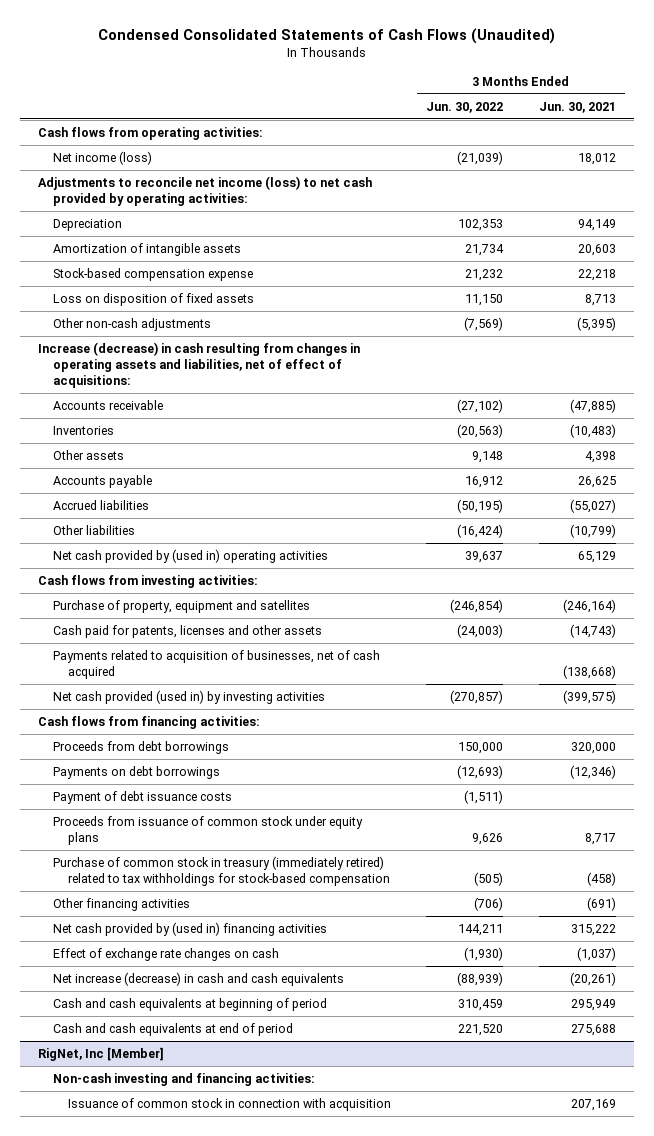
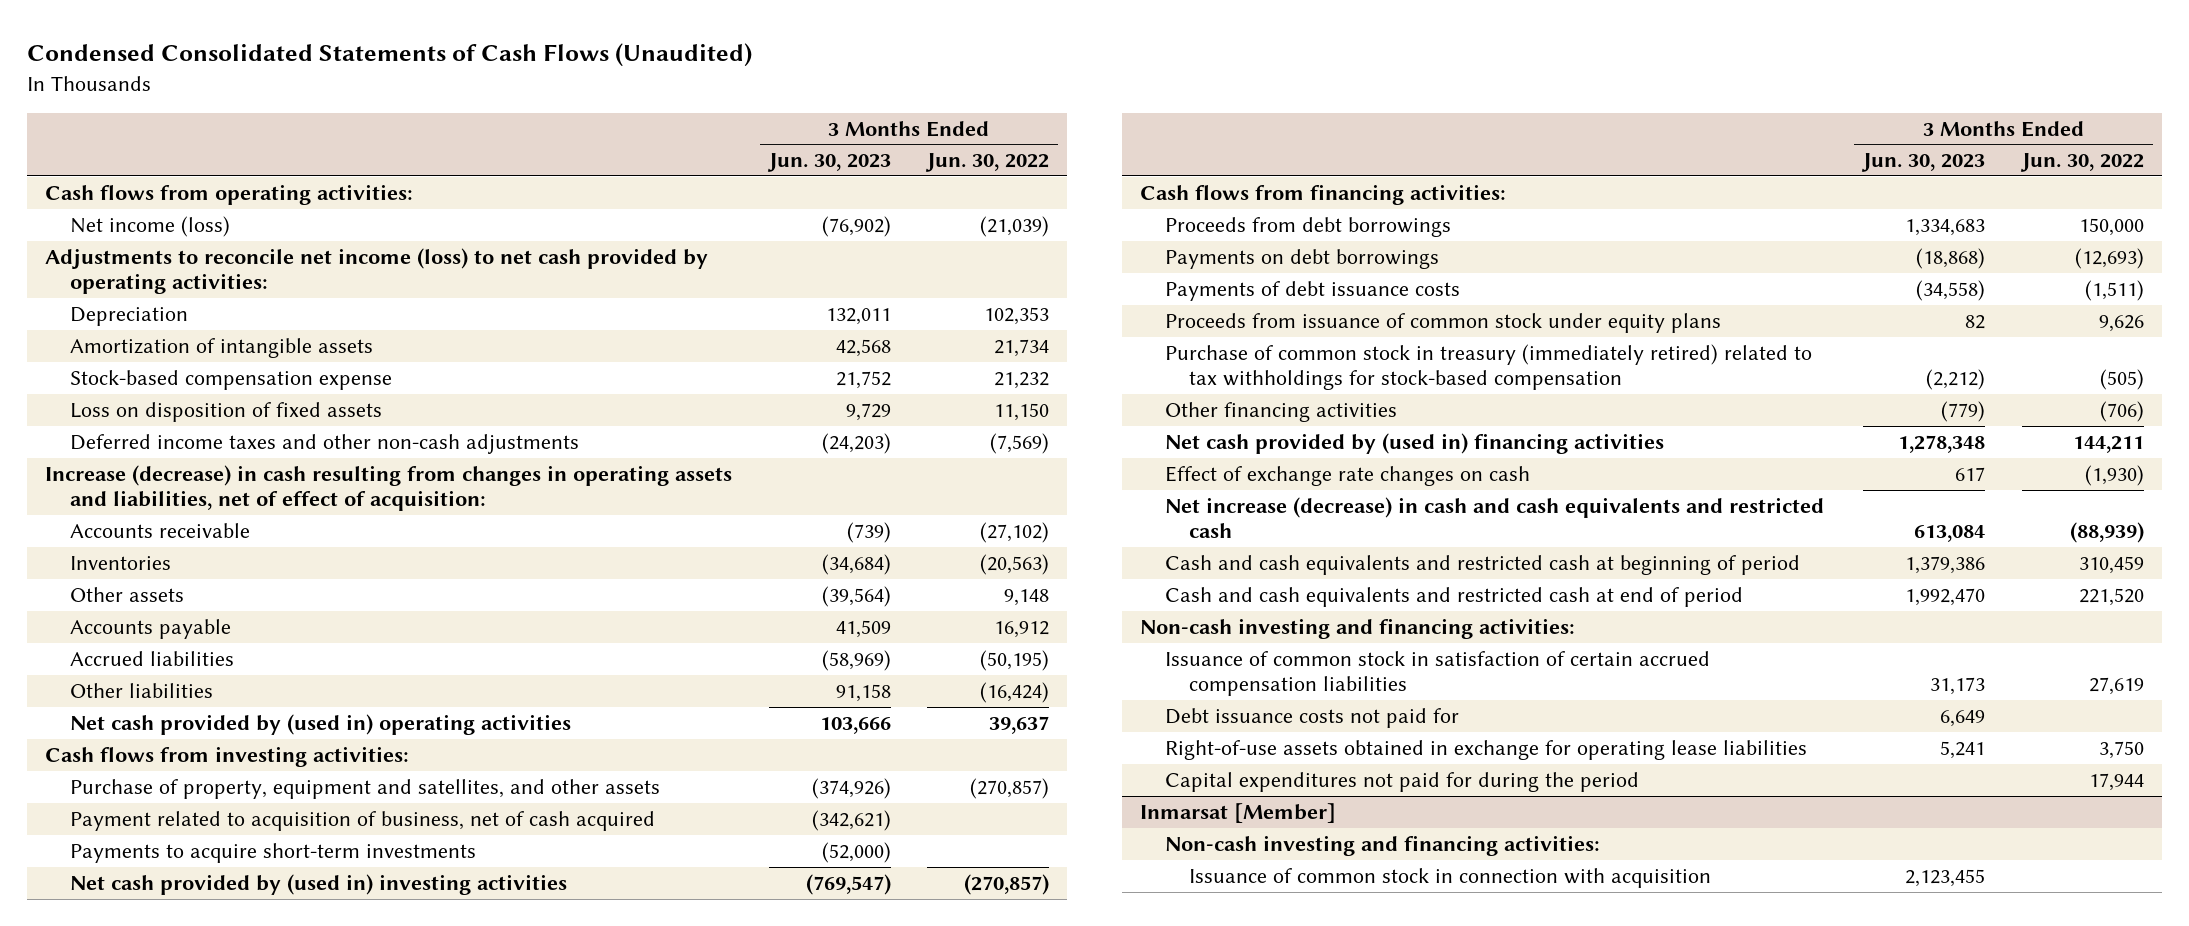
[538,101,616,113] Jun. 30, 2021 -> none
none -> [766,153,891,173] Jun. 30, 2023
[52,317,211,331] Other non-cash adjustments -> [69,433,579,454] Deferred income taxes and other non-cash adjustments
[37,341,360,388] Increase (decrease) in cash resulting from changes in operating assets and liabilities, net of effect of acquisitions: -> [45,464,733,512] Increase (decrease) in cash resulting from changes in operating assets and liabilities, net of effect of acquisition:
[52,624,322,638] Cash paid for patents, licenses and other assets -> none
[52,599,310,613] Purchase of property, equipment and satellites -> [69,778,660,799] Purchase of property, equipment and satellites, and other assets
[450,598,504,613] (246,854) -> [969,777,1049,799] (270,857)
[52,649,380,679] Payments related to acquisition of businesses, net of cash acquired -> [69,810,655,831] Payment related to acquisition of business, net of cash acquired
none -> [69,842,476,863] Payments to acquire short-term investments
[52,689,325,704] Net cash provided (used in) by investing activities -> [69,873,567,895] Net cash provided by (used in) investing activities
[52,790,232,804] Payment of debt issuance costs -> [1164,280,1460,301] Payments of debt issuance costs
[37,1046,164,1061] RigNet, Inc [Member] -> none
[52,971,344,986] Net increase (decrease) in cash and cash equivalents -> [1164,496,1824,539] Net increase (decrease) in cash and cash equivalents and restricted cash
[52,997,327,1011] Cash and cash equivalents at beginning of period -> [1164,554,1800,575] Cash and cash equivalents and restricted cash at beginning of period
[52,1022,293,1036] Cash and cash equivalents at end of period -> [1164,586,1743,607] Cash and cash equivalents and restricted cash at end of period
none -> [1164,650,1710,697] Issuance of common stock in satisfaction of certain accrued compensation liabilities
none -> [1164,707,1459,728] Debt issuance costs not paid for
none -> [1164,739,1807,760] Right-of-use assets obtained in exchange for operating lease liabilities
none -> [1164,771,1639,792] Capital expenditures not paid for during the period
none -> [1140,802,1337,823] Inmarsat [Member]
none -> [1164,834,1600,856] Non-cash investing and financing activities:

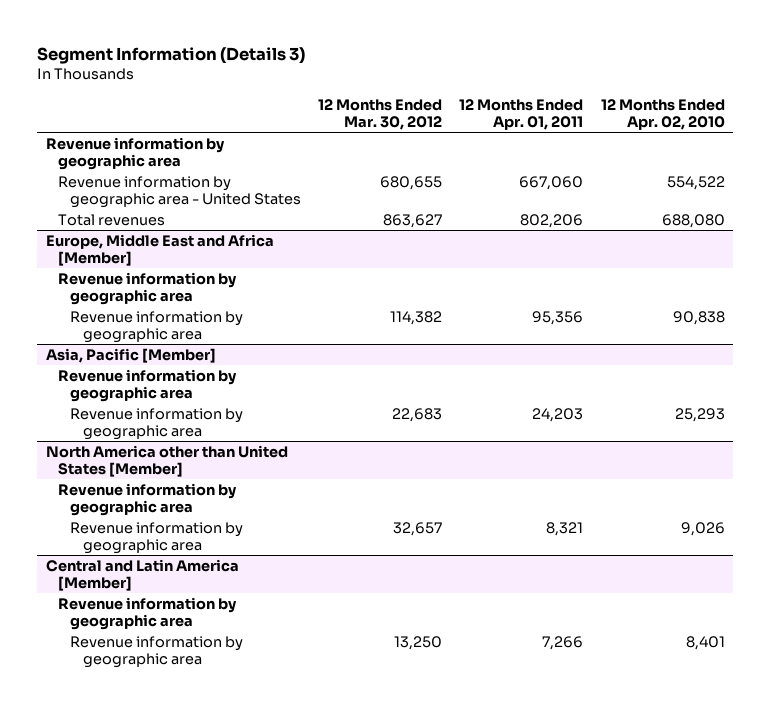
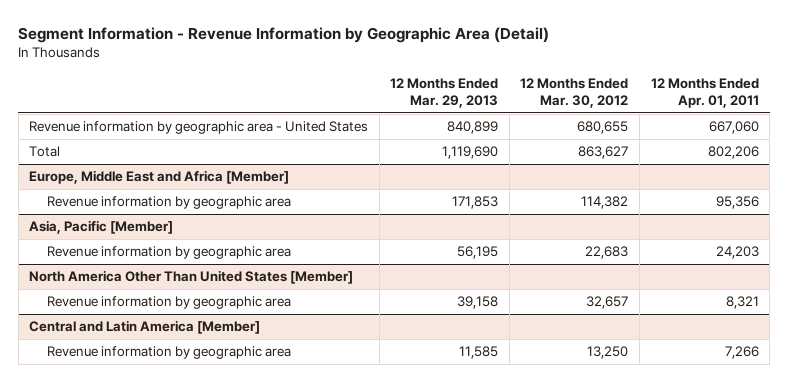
[37,46,306,64] Segment Information (Details 3) -> [18,27,550,44] Segment Information - Revenue Information by Geographic Area (Detail)
[600,98,725,130] 12 Months Ended Apr. 02, 2010 -> none
none -> [390,78,499,109] 12 Months Ended Mar. 29, 2013
[45,136,225,171] Revenue information by geographic area -> none
[58,213,166,226] Total revenues -> [29,146,61,158] Total
[58,271,238,306] Revenue information by geographic area -> none
[58,368,238,403] Revenue information by geographic area -> none
[58,482,238,517] Revenue information by geographic area -> none
[45,444,288,478] North America other than United States [Member] -> [29,270,354,285] North America Other Than United States [Member]
[58,596,238,631] Revenue information by geographic area -> none

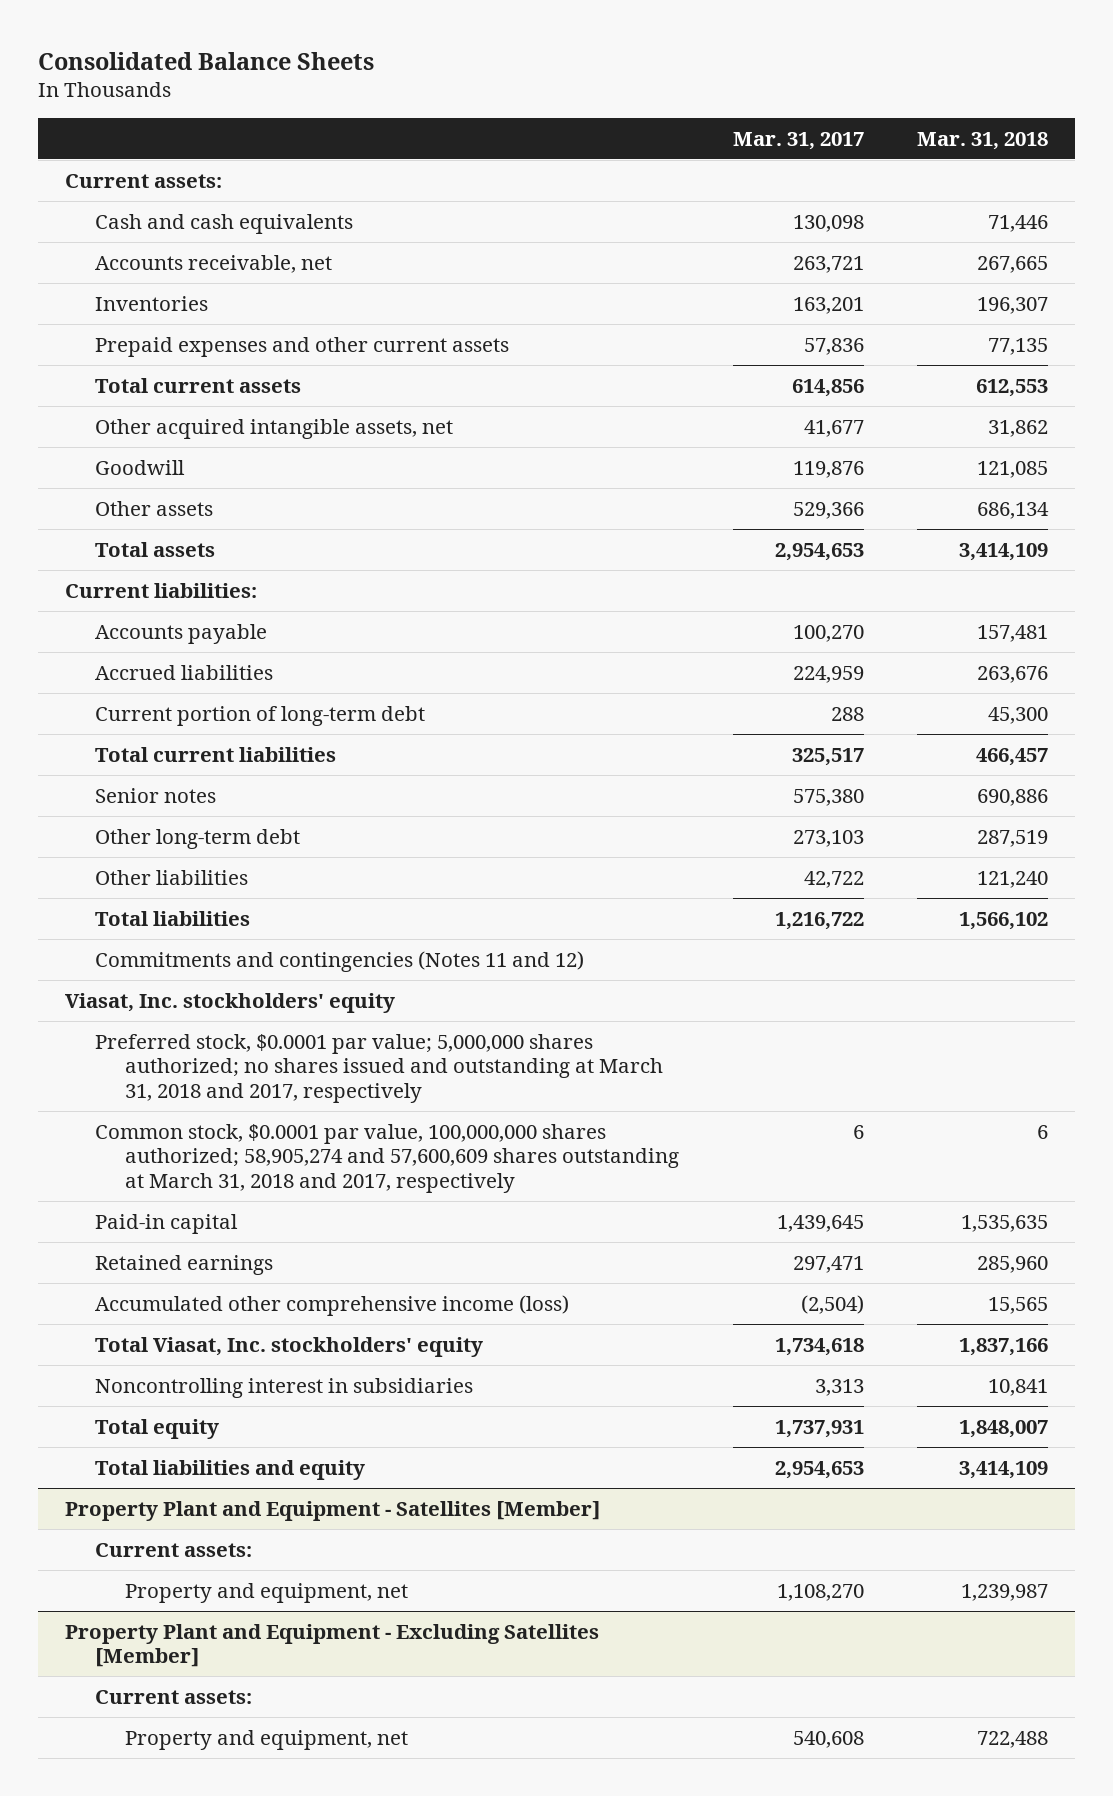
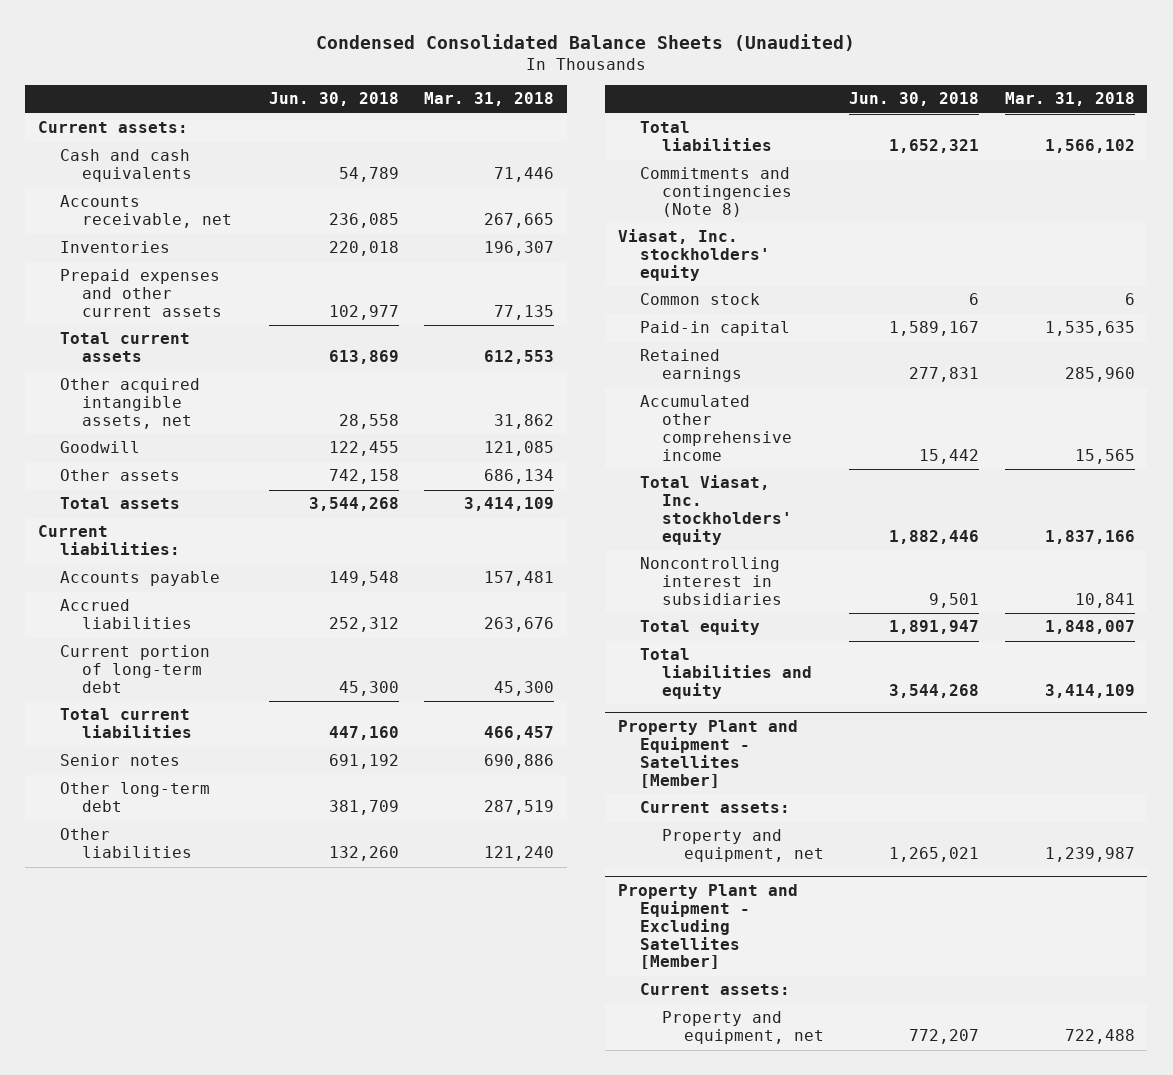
[38,51,375,70] Consolidated Balance Sheets -> [316,33,856,51] Condensed Consolidated Balance Sheets (Unaudited)
[732,131,864,150] Mar. 31, 2017 -> none
none -> [268,92,399,107] Jun. 30, 2018
[95,950,585,972] Commitments and contingencies (Notes 11 and 12) -> [639,167,792,217] Commitments and contingencies (Note 8)
[95,1033,664,1103] Preferred stock, $0.0001 par value; 5,000,000 shares authorized; no shares issued and outstanding at March 31, 2018 and 2017, respectively -> none
[95,1123,680,1193] Common stock, $0.0001 par value, 100,000,000 shares authorized; 58,905,274 and 57,600,609 shares outstanding at March 31, 2018 and 2017, respectively -> [639,293,760,306] Common stock
[95,1294,570,1316] Accumulated other comprehensive income (loss) -> [639,395,792,461] Accumulated other comprehensive income

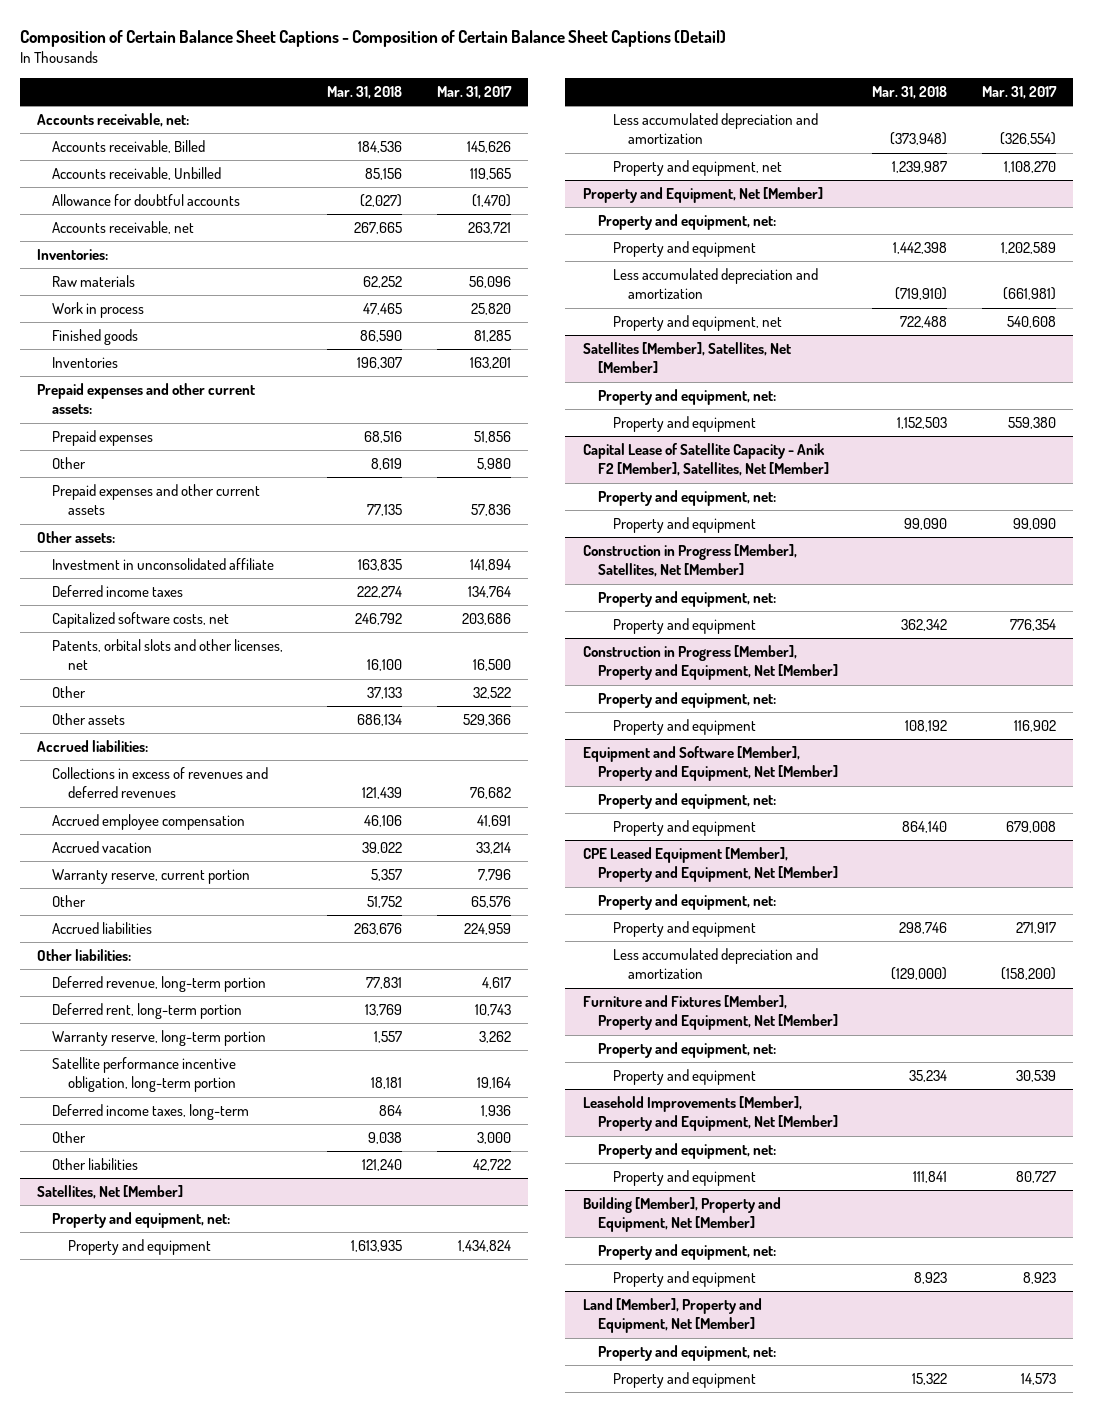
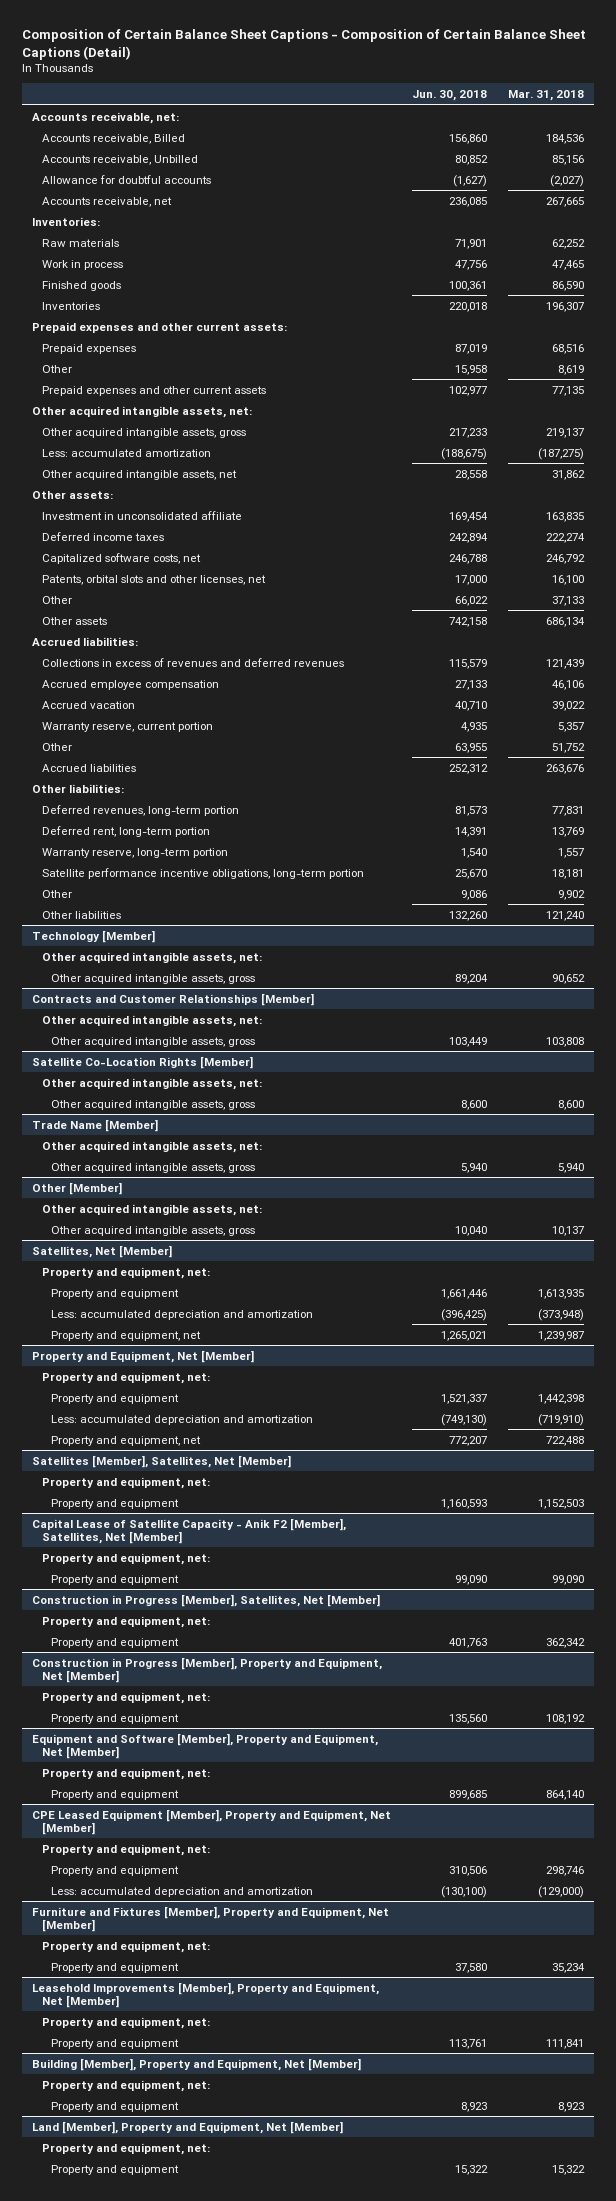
[436,86,512,100] Mar. 31, 2017 -> none
none -> [412,90,488,102] Jun. 30, 2018
none -> [32,405,253,418] Other acquired intangible assets, net:
none -> [41,427,246,438] Other acquired intangible assets, gross
none -> [41,448,211,457] Less: accumulated amortization
none -> [41,469,237,480] Other acquired intangible assets, net
[52,976,267,993] Deferred revenue, long-term portion -> [41,804,239,816] Deferred revenues, long-term portion
[52,1104,250,1121] Deferred income taxes, long-term -> none
[52,1057,237,1093] Satellite performance incentive obligation, long-term portion -> [41,867,364,879] Satellite performance incentive obligations, long-term portion
[367,1132,402,1145] 9,038 -> [557,889,585,900] 9,902
none -> [32,929,156,943] Technology [Member]
none -> [41,951,262,964] Other acquired intangible assets, net:
none -> [51,973,256,984] Other acquired intangible assets, gross
none -> [32,992,315,1006] Contracts and Customer Relationships [Member]
none -> [41,1014,262,1027] Other acquired intangible assets, net:
none -> [51,1036,256,1047] Other acquired intangible assets, gross
none -> [32,1055,254,1069] Satellite Co-Location Rights [Member]
none -> [41,1077,262,1090] Other acquired intangible assets, net:
none -> [51,1099,256,1110] Other acquired intangible assets, gross
none -> [32,1118,159,1132] Trade Name [Member]
none -> [41,1140,262,1153] Other acquired intangible assets, net:
none -> [51,1162,256,1173] Other acquired intangible assets, gross
none -> [32,1181,123,1195] Other [Member]
none -> [41,1203,262,1216] Other acquired intangible assets, net:
none -> [51,1225,256,1236] Other acquired intangible assets, gross
[613,113,819,145] Less accumulated depreciation and amortization -> [51,1309,314,1320] Less: accumulated depreciation and amortization
[613,268,819,300] Less accumulated depreciation and amortization -> [51,1414,314,1425] Less: accumulated depreciation and amortization
[613,948,819,980] Less accumulated depreciation and amortization -> [51,1886,314,1897] Less: accumulated depreciation and amortization

